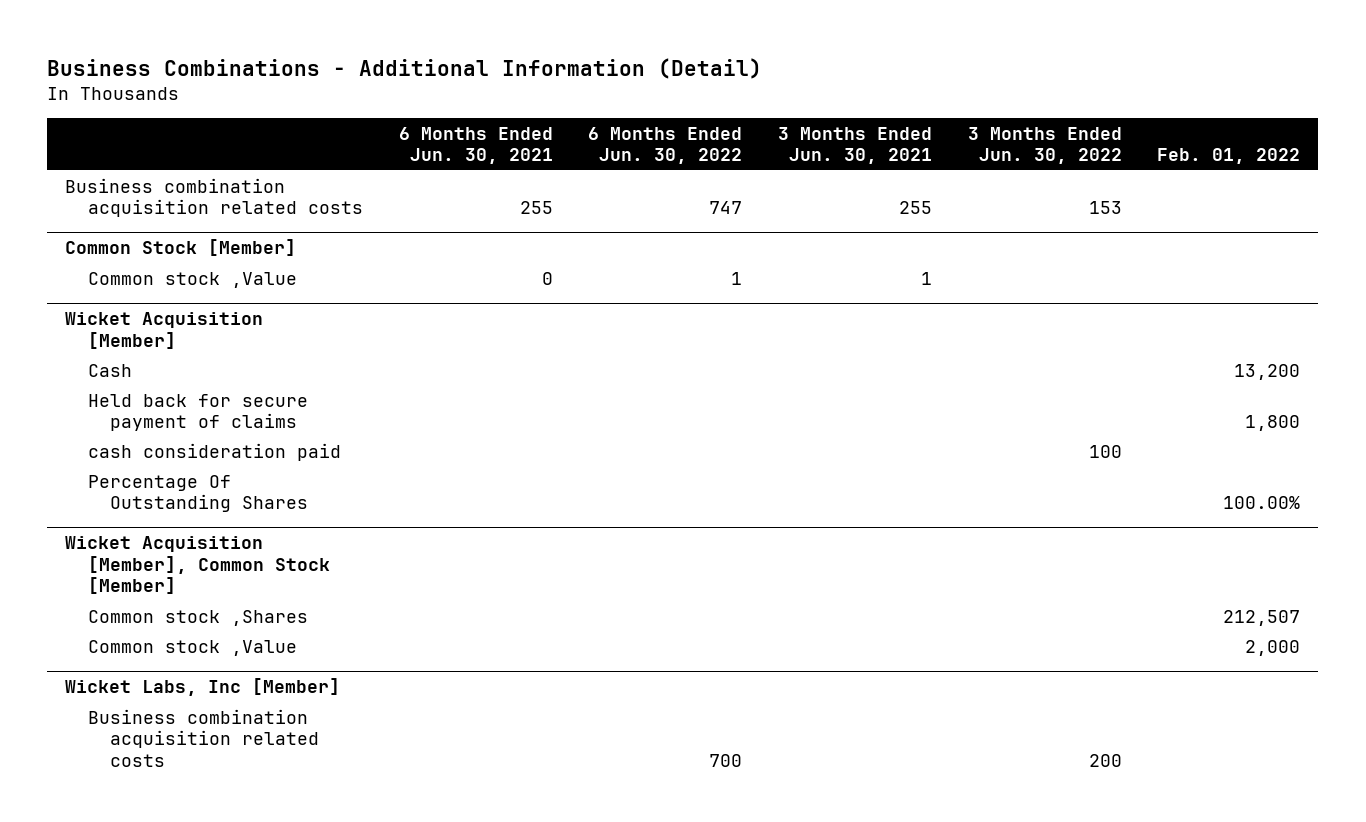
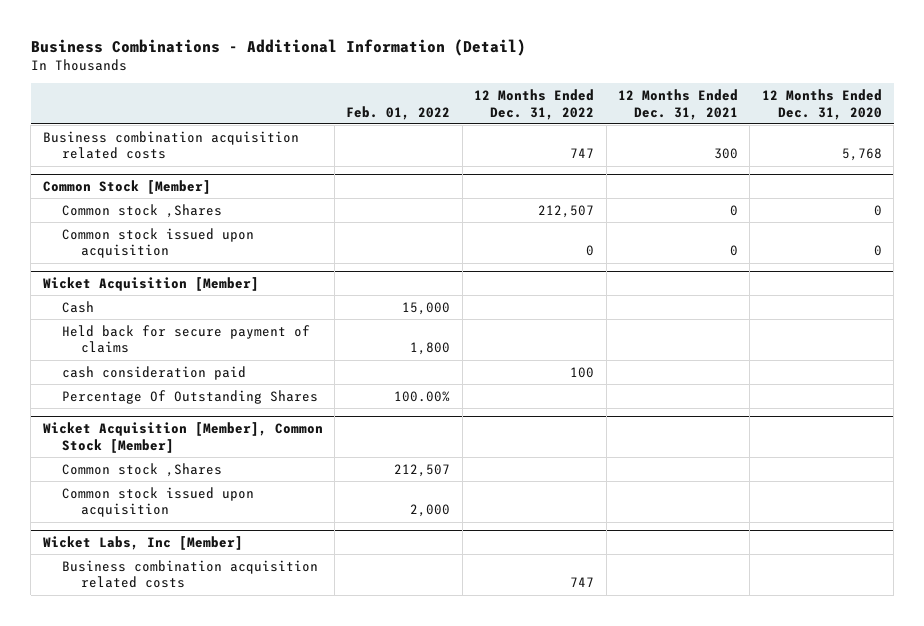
[398,126,553,165] 6 Months Ended Jun. 30, 2021 -> none
[588,126,743,165] 6 Months Ended Jun. 30, 2022 -> none
[777,126,932,165] 3 Months Ended Jun. 30, 2021 -> none
[967,126,1122,165] 3 Months Ended Jun. 30, 2022 -> none
none -> [474,88,595,120] 12 Months Ended Dec. 31, 2022
none -> [617,88,738,120] 12 Months Ended Dec. 31, 2021
none -> [761,88,882,120] 12 Months Ended Dec. 31, 2020
none -> [61,203,222,218] Common stock ,Shares
[87,271,297,288] Common stock ,Value -> [61,227,254,259] Common stock issued upon acquisition
[1234,363,1301,380] 13,200 -> [402,301,451,315] 15,000
[87,639,297,656] Common stock ,Value -> [61,486,254,518] Common stock issued upon acquisition

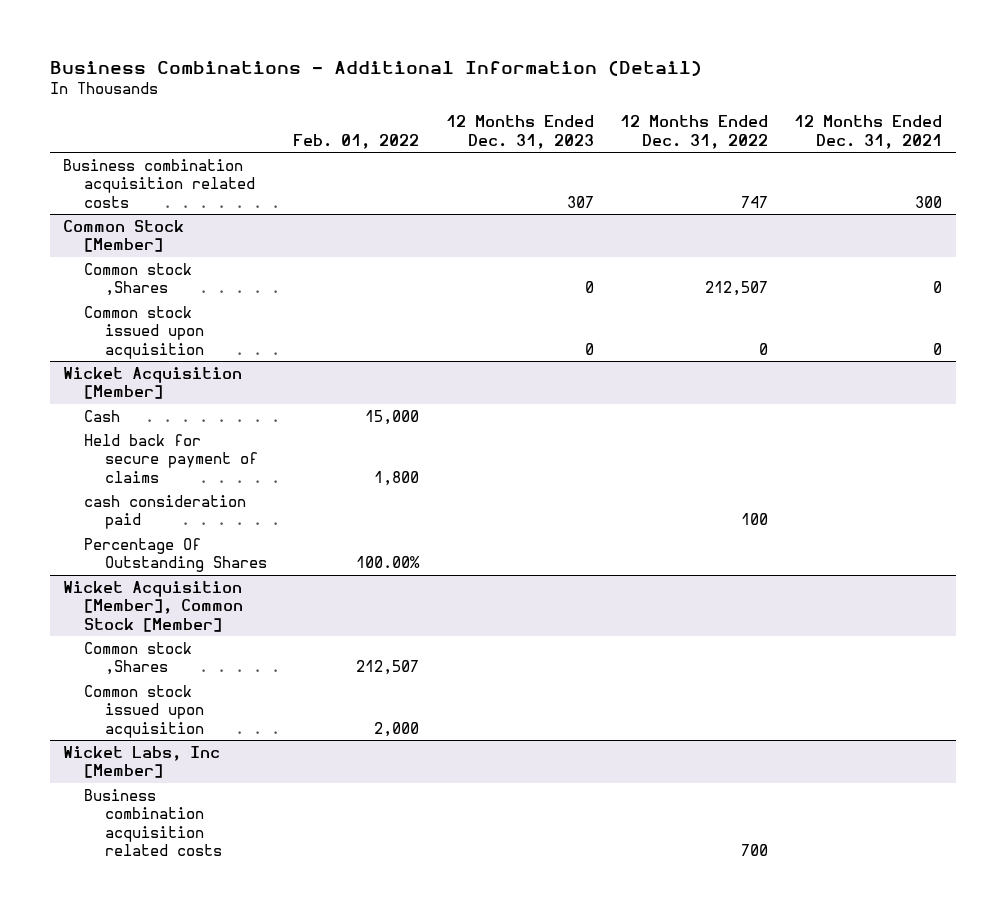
[761,88,882,120] 12 Months Ended Dec. 31, 2020 -> none
none -> [445,115,594,149] 12 Months Ended Dec. 31, 2023
[570,577,595,588] 747 -> [741,844,769,857] 700

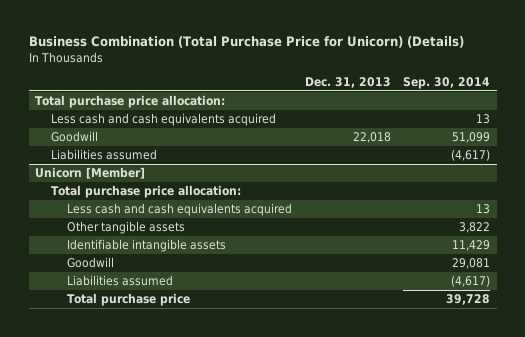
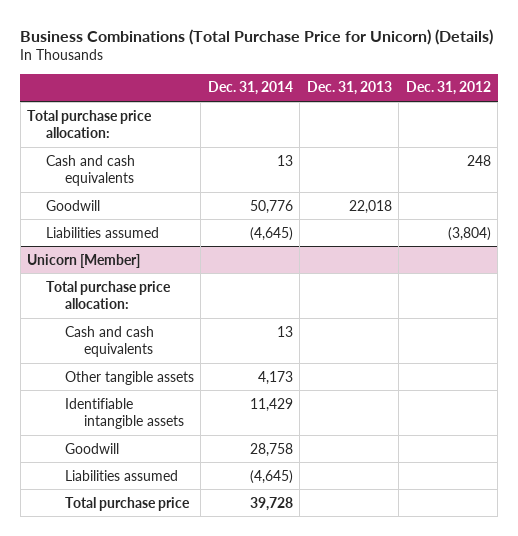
[28,36,464,49] Business Combination (Total Purchase Price for Unicorn) (Details) -> [20,28,494,45] Business Combinations (Total Purchase Price for Unicorn) (Details)
[403,76,491,89] Sep. 30, 2014 -> none
none -> [207,81,293,96] Dec. 31, 2014
none -> [405,81,491,96] Dec. 31, 2012
[50,112,276,126] Less cash and cash equivalents acquired -> [46,154,136,186] Cash and cash equivalents
[66,202,292,216] Less cash and cash equivalents acquired -> [64,325,154,357] Cash and cash equivalents

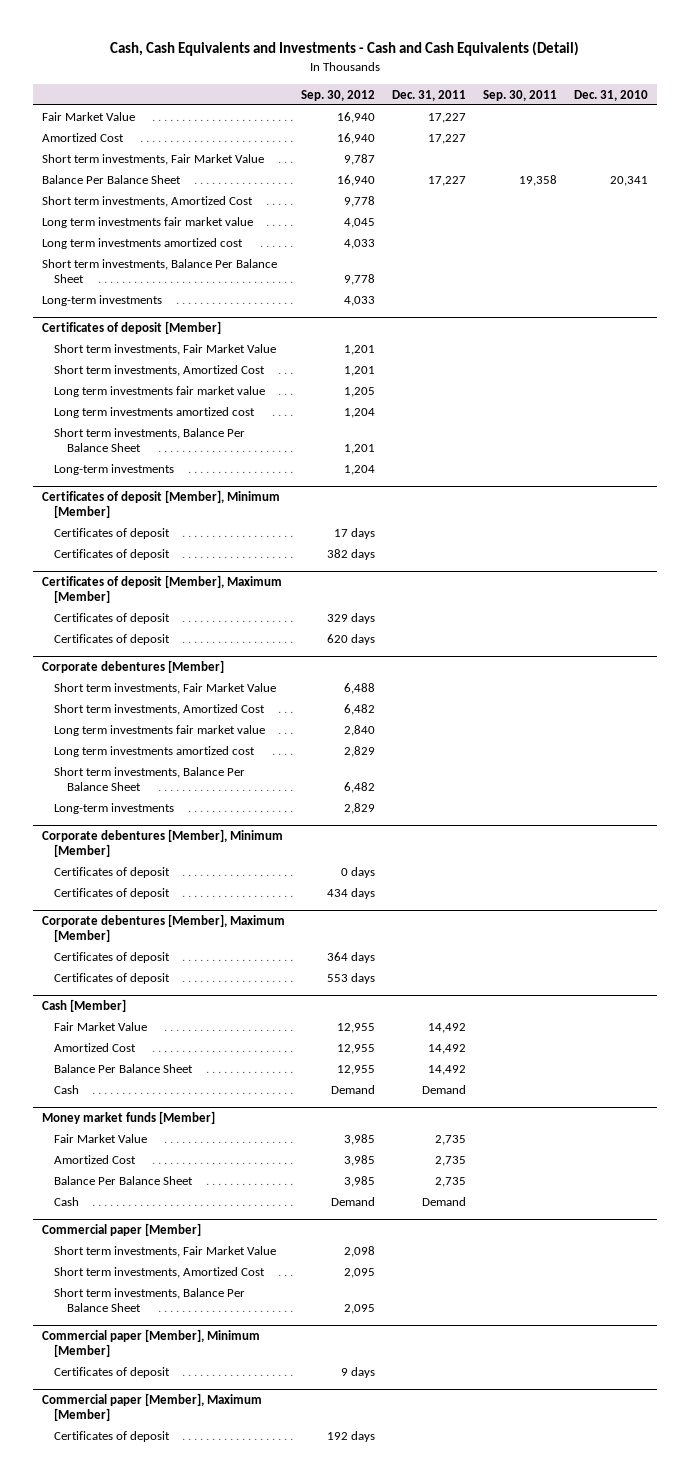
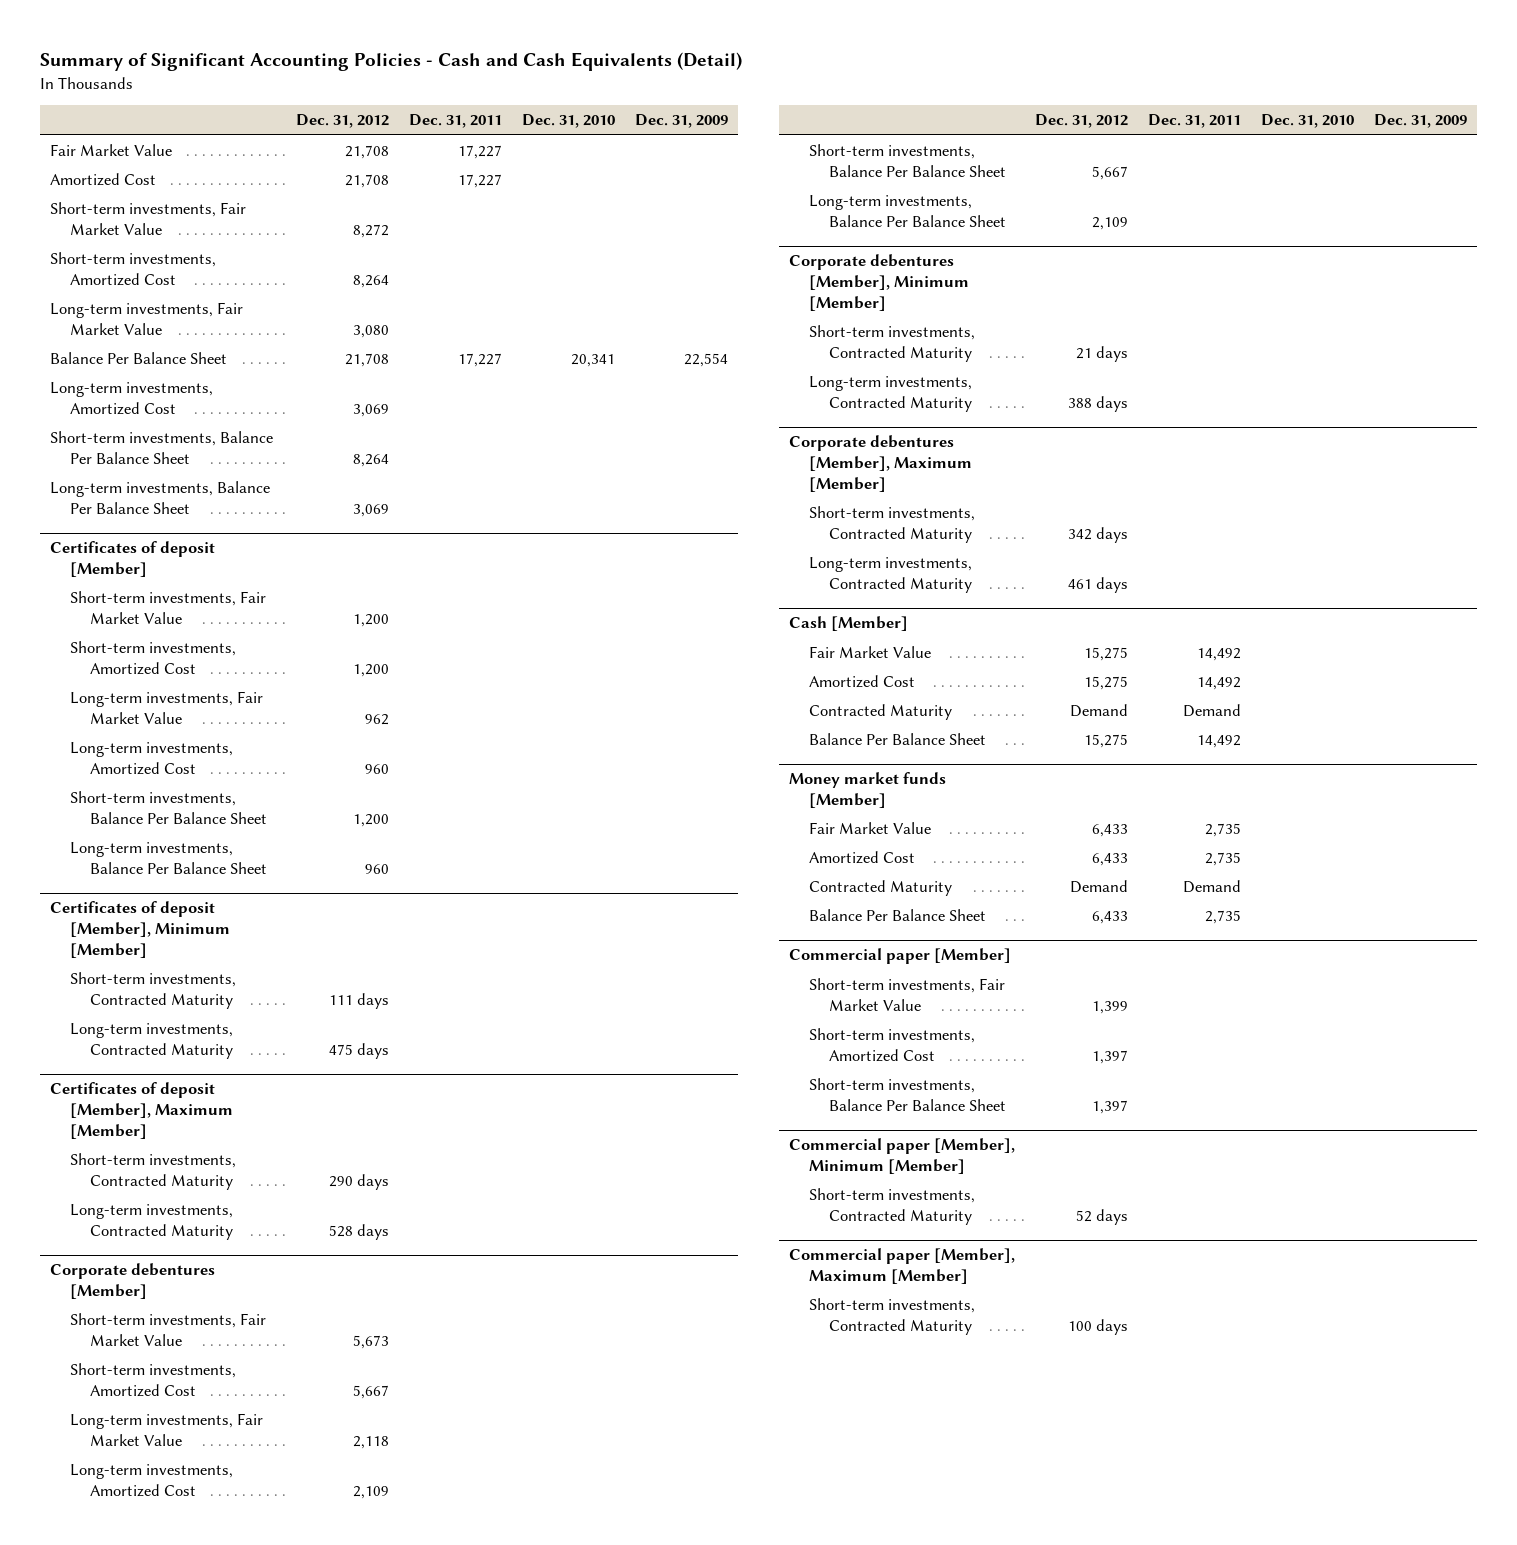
[109,41,579,57] Cash, Cash Equivalents and Investments - Cash and Cash Equivalents (Detail) -> [40,52,743,72] Summary of Significant Accounting Policies - Cash and Cash Equivalents (Detail)
[301,89,376,101] Sep. 30, 2012 -> none
[483,89,558,101] Sep. 30, 2011 -> none
none -> [296,114,390,129] Dec. 31, 2012
none -> [634,114,728,129] Dec. 31, 2009
[41,153,264,165] Short term investments, Fair Market Value -> [50,201,247,235] Short-term investments, Fair Market Value
none -> [50,251,217,286] Short-term investments, Amortized Cost
none -> [50,301,244,335] Long-term investments, Fair Market Value
[41,195,253,207] Short term investments, Amortized Cost -> none
[41,216,253,228] Long term investments fair market value -> none
[41,237,243,249] Long term investments amortized cost -> [50,381,214,415] Long-term investments, Amortized Cost
[41,258,277,283] Short term investments, Balance Per Balance Sheet -> [50,430,274,464] Short-term investments, Balance Per Balance Sheet
[41,294,162,306] Long-term investments -> [50,480,271,514] Long-term investments, Balance Per Balance Sheet
[54,343,277,355] Short term investments, Fair Market Value -> [70,590,267,624] Short-term investments, Fair Market Value
[54,364,266,376] Short term investments, Amortized Cost -> [70,640,237,675] Short-term investments, Amortized Cost
[54,385,266,397] Long term investments fair market value -> [70,690,264,724] Long-term investments, Fair Market Value
[54,406,256,418] Long term investments amortized cost -> [70,741,234,775] Long-term investments, Amortized Cost
[54,427,246,452] Short term investments, Balance Per Balance Sheet -> [70,790,267,824] Short-term investments, Balance Per Balance Sheet
[54,463,175,475] Long-term investments -> [70,841,267,874] Long-term investments, Balance Per Balance Sheet
[54,527,171,539] Certificates of deposit -> [70,971,237,1009] Short-term investments, Contracted Maturity
[54,548,171,560] Certificates of deposit -> [70,1022,234,1059] Long-term investments, Contracted Maturity
[54,612,171,624] Certificates of deposit -> [70,1152,237,1190] Short-term investments, Contracted Maturity
[54,633,171,645] Certificates of deposit -> [70,1203,234,1240] Long-term investments, Contracted Maturity
[54,682,277,694] Short term investments, Fair Market Value -> [70,1312,267,1346] Short-term investments, Fair Market Value
[54,703,266,715] Short term investments, Amortized Cost -> [70,1362,237,1397] Short-term investments, Amortized Cost
[54,724,266,736] Long term investments fair market value -> [70,1412,264,1446] Long-term investments, Fair Market Value
[54,745,256,757] Long term investments amortized cost -> [70,1463,234,1497] Long-term investments, Amortized Cost
[54,766,246,791] Short term investments, Balance Per Balance Sheet -> [809,143,1007,177] Short-term investments, Balance Per Balance Sheet
[54,802,175,814] Long-term investments -> [809,194,1007,227] Long-term investments, Balance Per Balance Sheet
[54,866,171,878] Certificates of deposit -> [809,324,976,362] Short-term investments, Contracted Maturity
[54,887,171,899] Certificates of deposit -> [809,375,973,412] Long-term investments, Contracted Maturity
[54,951,171,963] Certificates of deposit -> [809,505,976,543] Short-term investments, Contracted Maturity
[54,972,171,984] Certificates of deposit -> [809,556,973,593] Long-term investments, Contracted Maturity
none -> [809,703,953,720] Contracted Maturity
[54,1084,80,1094] Cash -> none
none -> [809,879,953,896] Contracted Maturity
[54,1196,80,1206] Cash -> none
[54,1245,277,1257] Short term investments, Fair Market Value -> [809,977,1006,1011] Short-term investments, Fair Market Value
[54,1266,266,1278] Short term investments, Amortized Cost -> [809,1027,976,1062] Short-term investments, Amortized Cost
[54,1287,246,1312] Short term investments, Balance Per Balance Sheet -> [809,1077,1007,1111] Short-term investments, Balance Per Balance Sheet
[54,1366,171,1378] Certificates of deposit -> [809,1187,976,1225] Short-term investments, Contracted Maturity
[54,1430,171,1442] Certificates of deposit -> [809,1297,976,1335] Short-term investments, Contracted Maturity

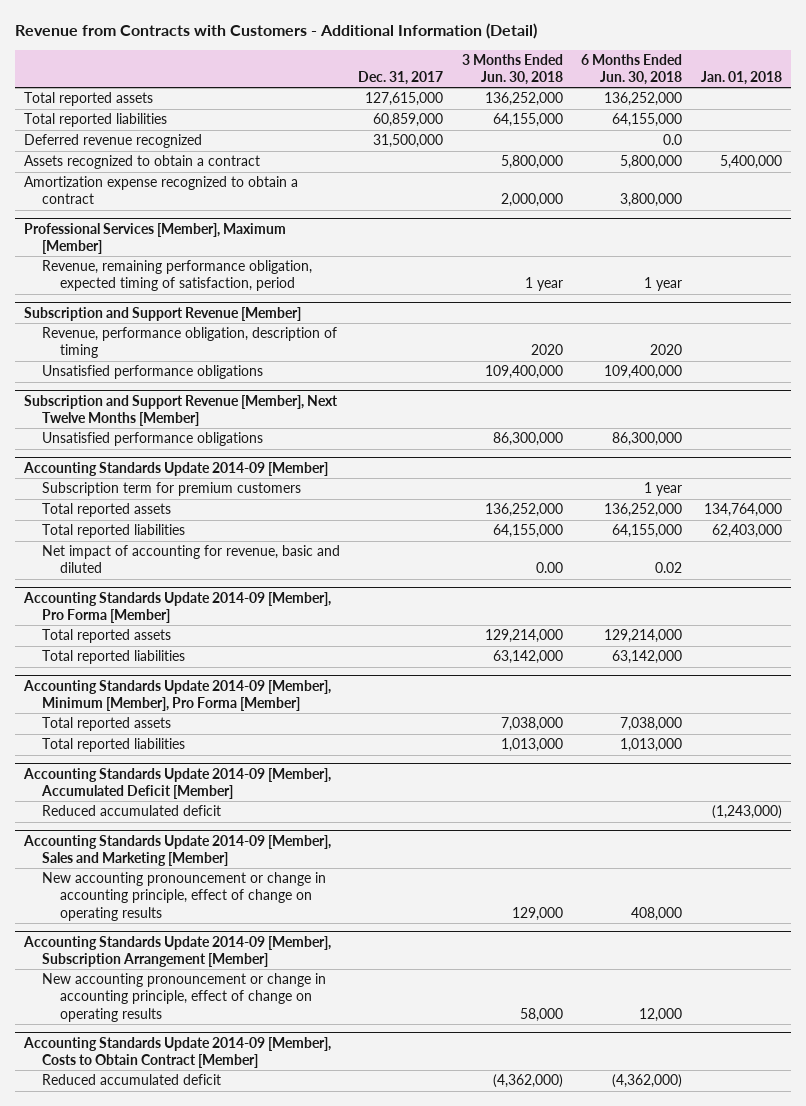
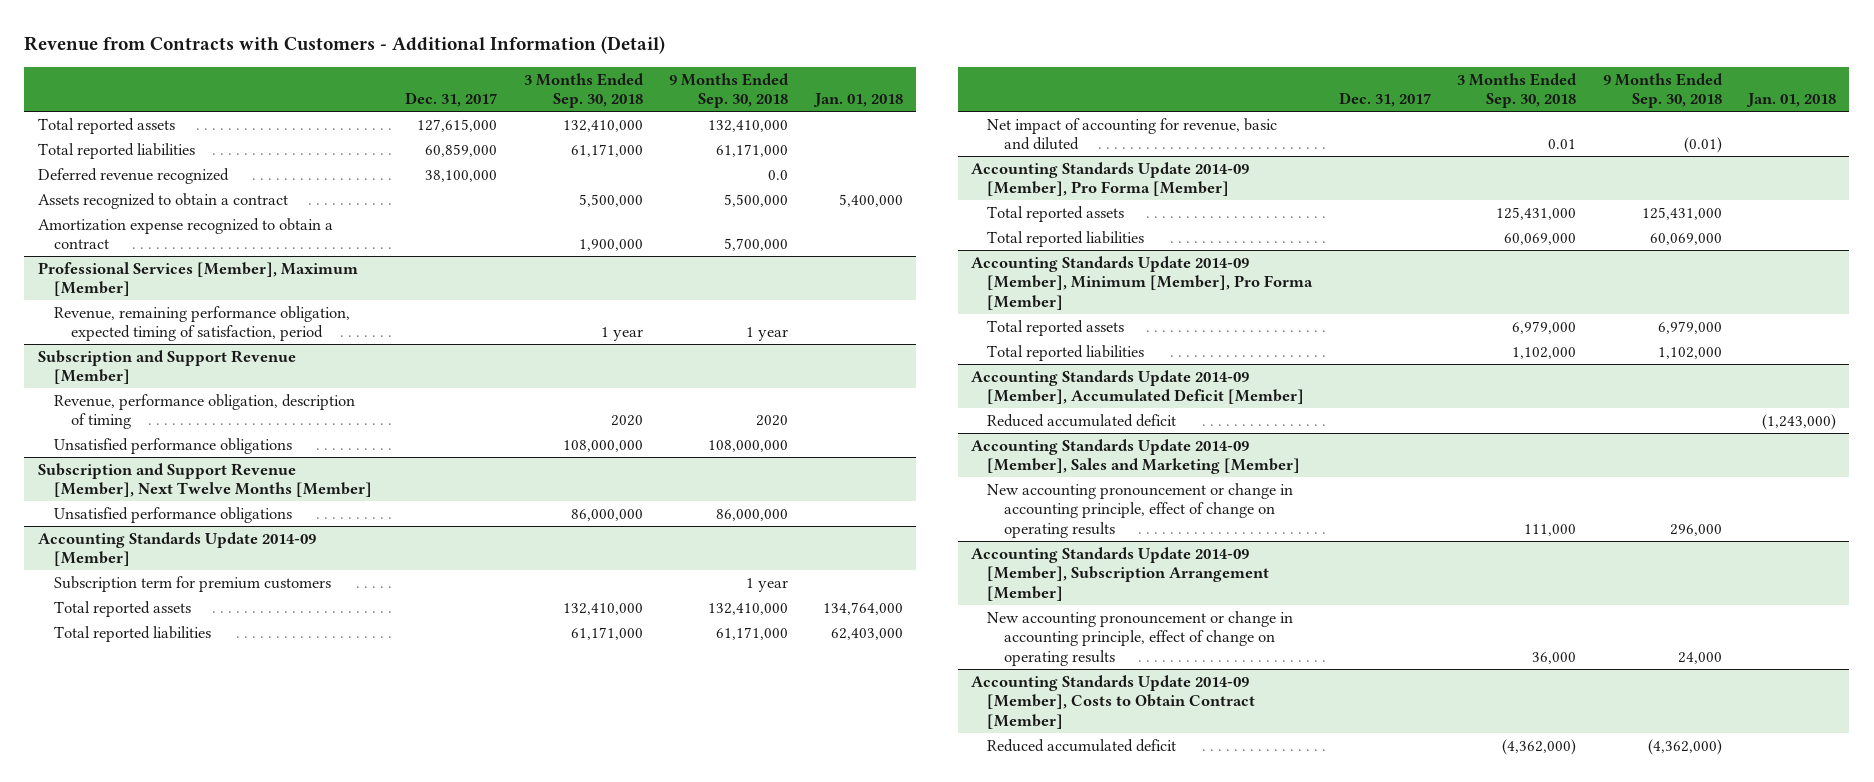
[461,53,563,85] 3 Months Ended Jun. 30, 2018 -> none
[581,53,683,85] 6 Months Ended Jun. 30, 2018 -> none
none -> [523,72,644,109] 3 Months Ended Sep. 30, 2018
none -> [669,72,790,109] 9 Months Ended Sep. 30, 2018
[373,134,444,149] 31,500,000 -> [425,169,498,182] 38,100,000

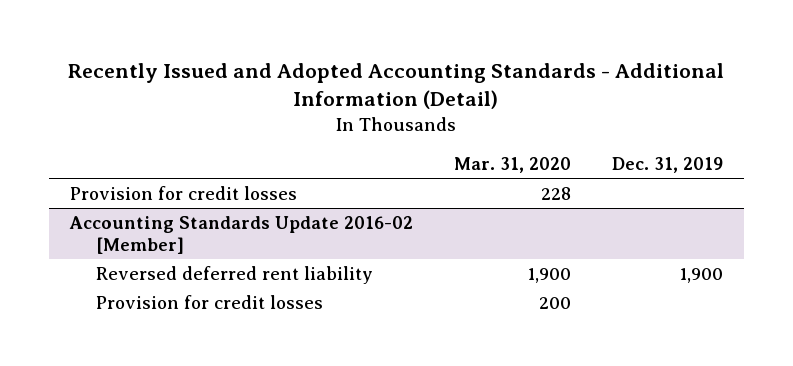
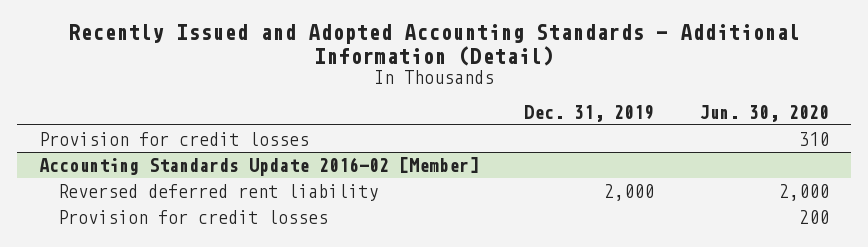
[453,157,571,174] Mar. 31, 2020 -> none
none -> [698,104,829,122] Jun. 30, 2020
[678,267,723,283] 1,900 -> [604,183,655,201] 2,000

